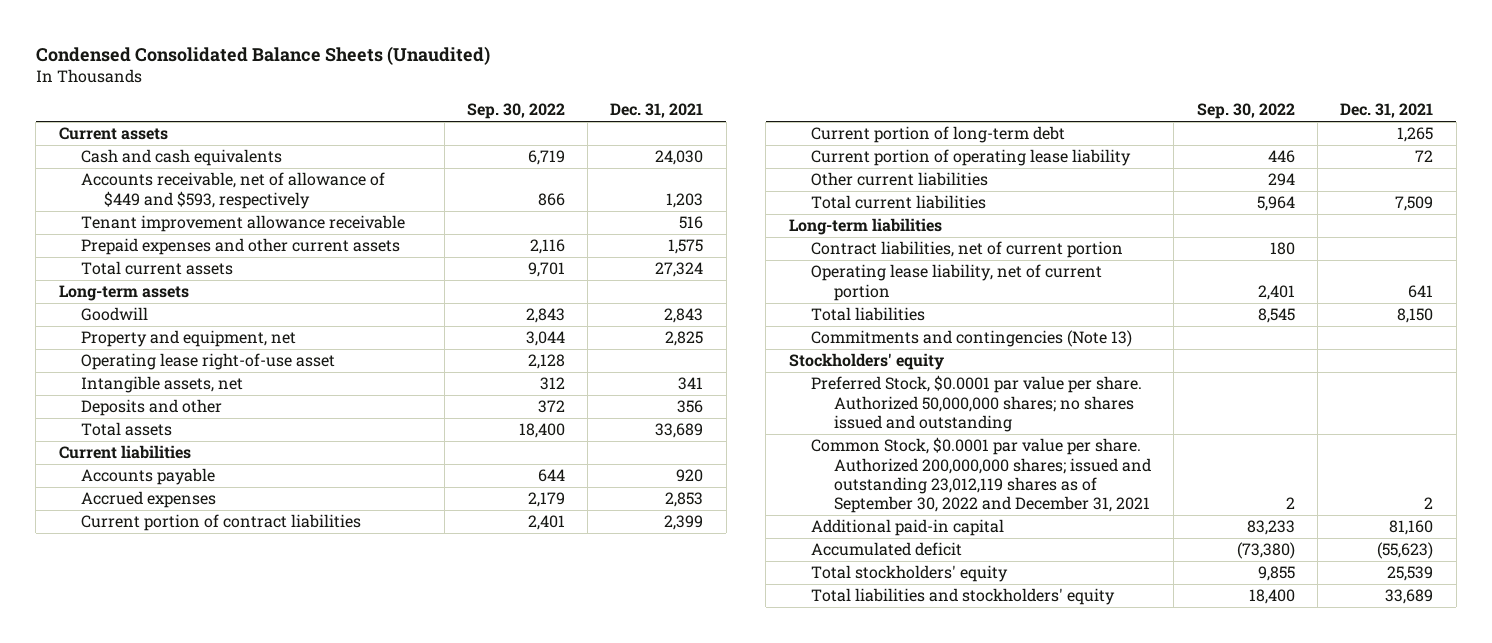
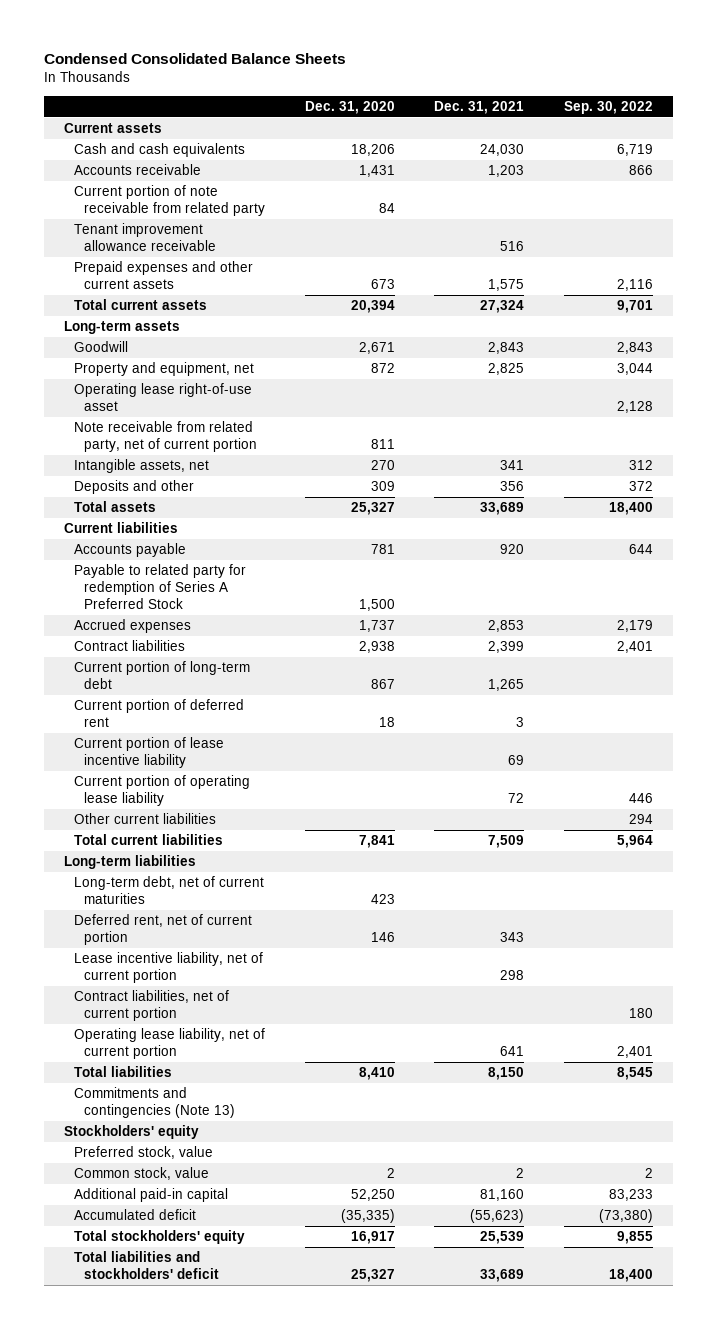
[35,45,490,65] Condensed Consolidated Balance Sheets (Unaudited) -> [43,53,346,65] Condensed Consolidated Balance Sheets
none -> [304,100,395,114] Dec. 31, 2020
[81,172,386,209] Accounts receivable, net of allowance of $449 and $593, respectively -> [73,164,201,176] Accounts receivable
none -> [73,185,266,216] Current portion of note receivable from related party
none -> [73,421,258,452] Note receivable from related party, net of current portion
none -> [73,564,246,609] Payable to related party for redemption of Series A Preferred Stock
[81,514,362,532] Current portion of contract liabilities -> [73,640,185,652] Contract liabilities
none -> [73,699,244,727] Current portion of deferred rent
none -> [73,737,224,768] Current portion of lease incentive liability
none -> [73,876,264,904] Long-term debt, net of current maturities
none -> [73,914,252,945] Deferred rent, net of current portion
none -> [73,952,263,983] Lease incentive liability, net of current portion
[811,375,1143,432] Preferred Stock, $0.0001 par value per share. Authorized 50,000,000 shares; no shares issued and outstanding -> [73,1146,213,1160] Preferred stock, value
[811,437,1152,513] Common Stock, $0.0001 par value per share. Authorized 200,000,000 shares; issued and outstanding 23,012,119 shares as of September 30, 2022 and December 31, 2021 -> [73,1167,209,1181] Common stock, value
[811,588,1116,606] Total liabilities and stockholders' equity -> [73,1251,220,1279] Total liabilities and stockholders' deficit

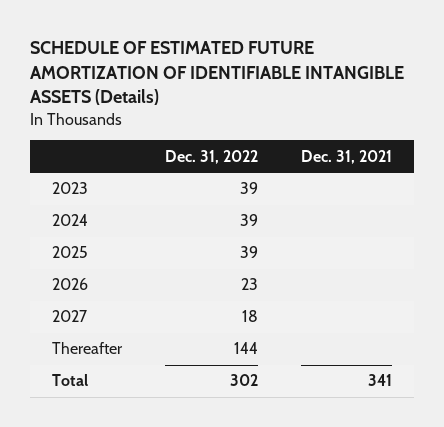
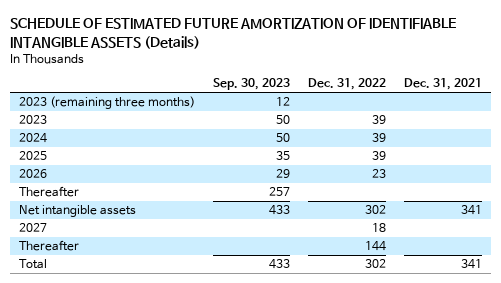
none -> [212,78,290,91] Sep. 30, 2023
none -> [18,96,195,110] 2023 (remaining three months)
none -> [18,186,79,198] Thereafter
none -> [18,205,136,218] Net intangible assets

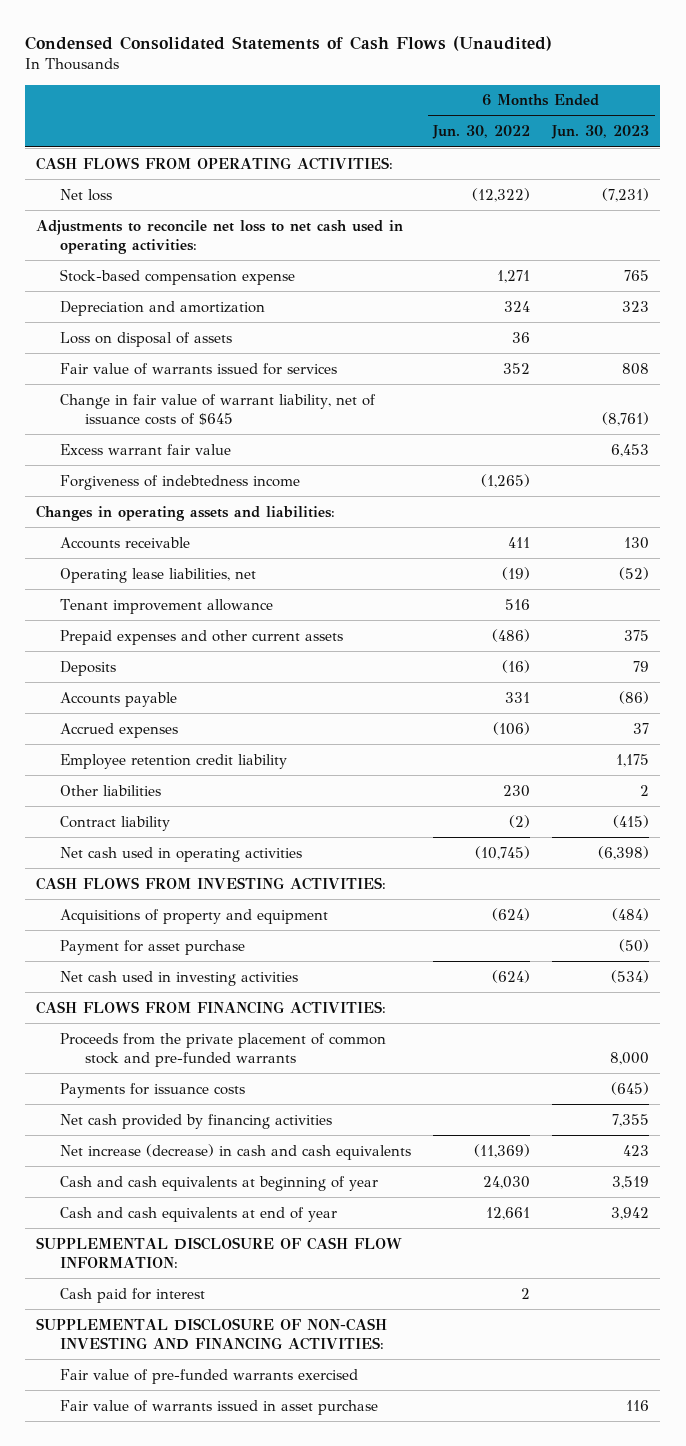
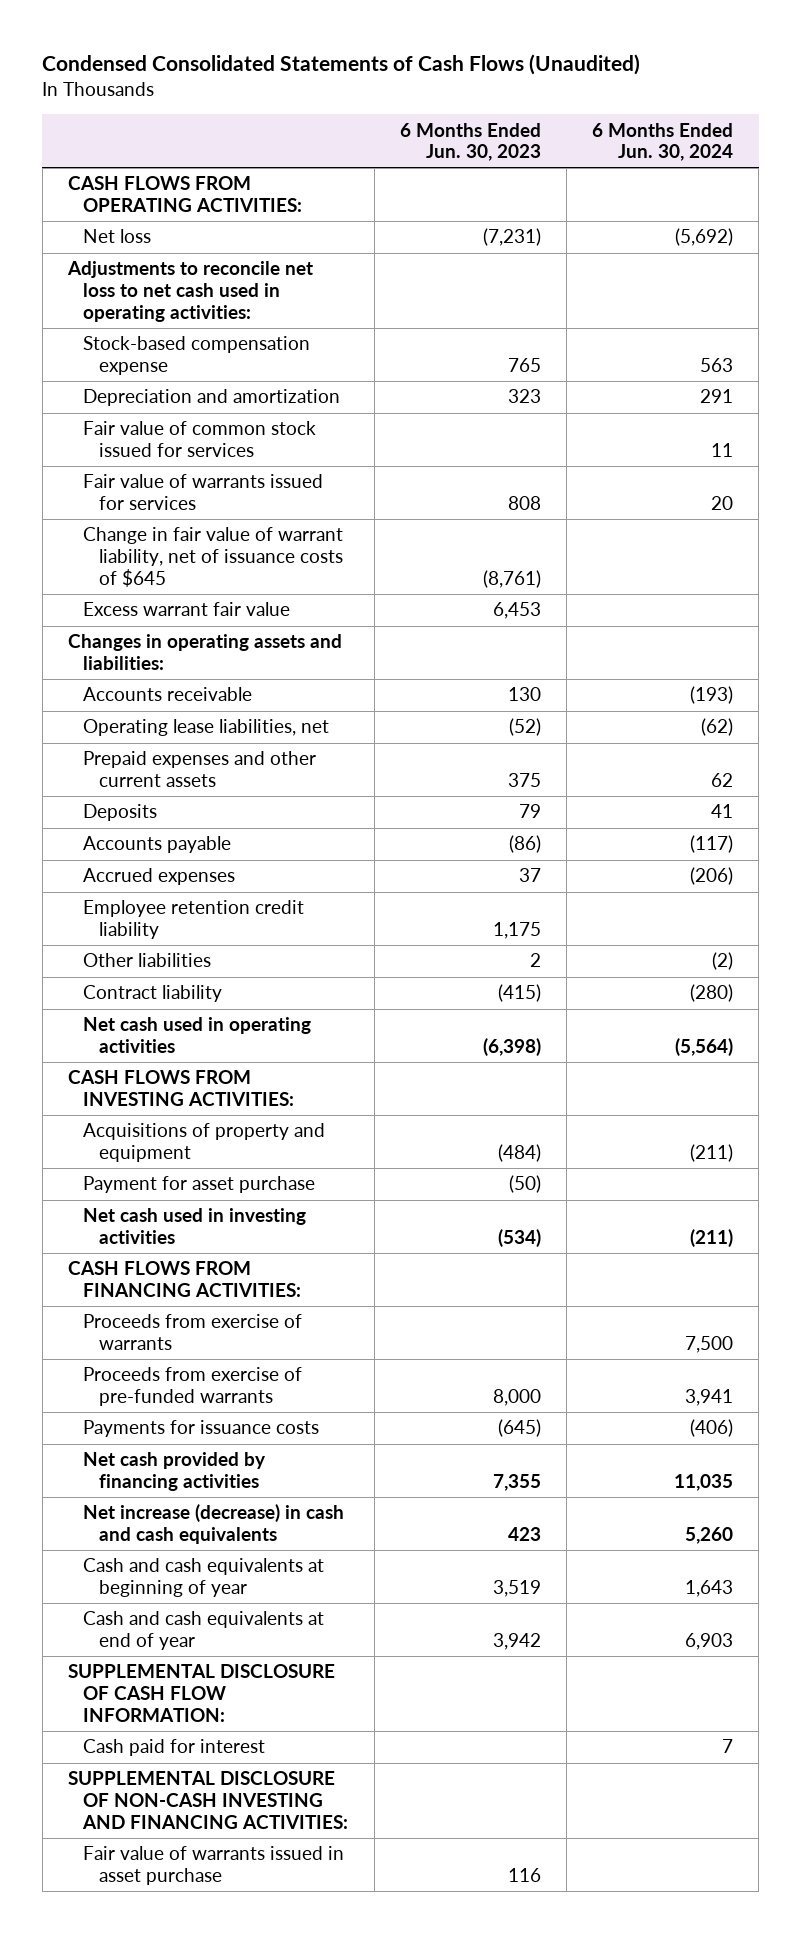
[432,125,531,140] Jun. 30, 2022 -> none
none -> [592,122,734,162] 6 Months Ended Jun. 30, 2024
[60,331,233,347] Loss on disposal of assets -> none
none -> [83,421,317,458] Fair value of common stock issued for services
[60,474,301,490] Forgiveness of indebtedness income -> none
[60,598,274,614] Tenant improvement allowance -> none
[60,1032,387,1067] Proceeds from the private placement of common stock and pre-funded warrants -> none
none -> [83,1314,303,1351] Proceeds from exercise of warrants
none -> [83,1367,303,1407] Proceeds from exercise of pre-funded warrants
[60,1368,359,1384] Fair value of pre-funded warrants exercised -> none

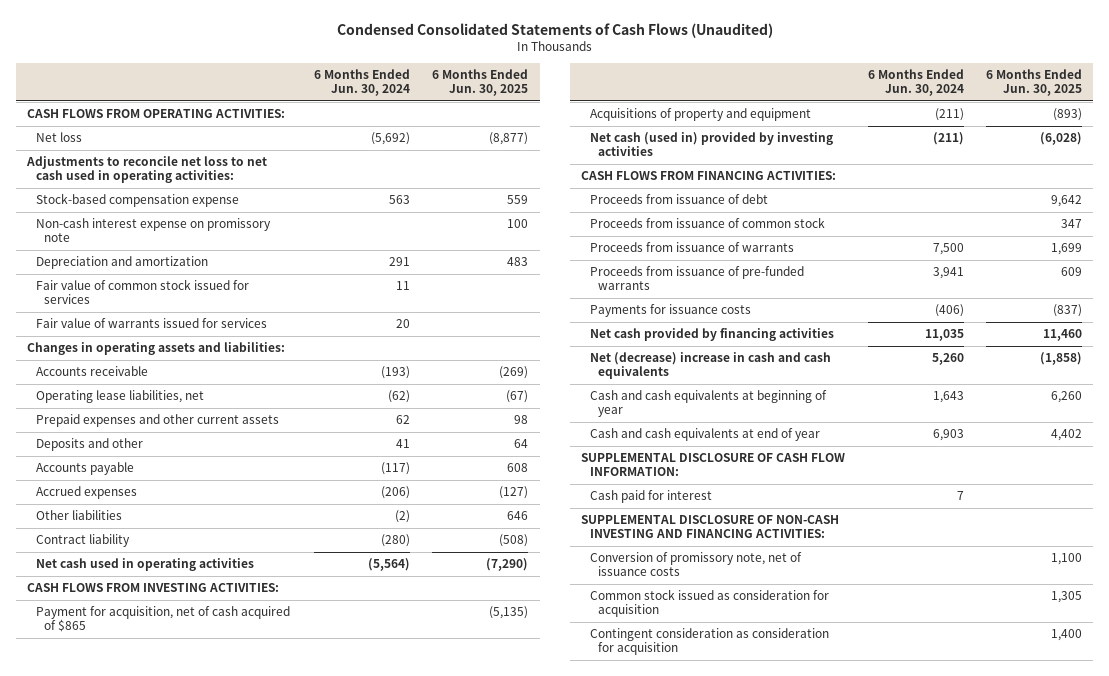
[399,122,541,162] 6 Months Ended Jun. 30, 2023 -> none
none -> [432,68,529,97] 6 Months Ended Jun. 30, 2025
none -> [35,218,271,243] Non-cash interest expense on promissory note
[83,527,344,587] Change in fair value of warrant liability, net of issuance costs of $645 -> none
[83,602,291,617] Excess warrant fair value -> none
[83,804,158,822] Deposits -> [35,438,143,452] Deposits and other
[83,900,305,940] Employee retention credit liability -> none
none -> [35,606,290,633] Payment for acquisition, net of cash acquired of $865
[83,1176,316,1194] Payment for asset purchase -> none
[83,1208,307,1245] Net cash used in investing activities -> [589,132,833,157] Net cash (used in) provided by investing activities
none -> [589,194,768,205] Proceeds from issuance of debt
none -> [589,217,825,229] Proceeds from issuance of common stock
[83,1314,303,1351] Proceeds from exercise of warrants -> [589,242,794,253] Proceeds from issuance of warrants
[83,1367,303,1407] Proceeds from exercise of pre-funded warrants -> [589,266,804,291] Proceeds from issuance of pre-funded warrants
[83,1504,345,1545] Net increase (decrease) in cash and cash equivalents -> [589,352,831,380] Net (decrease) increase in cash and cash equivalents
[83,1846,345,1886] Fair value of warrants issued in asset purchase -> none
none -> [589,552,802,577] Conversion of promissory note, net of issuance costs
none -> [589,589,829,618] Common stock issued as consideration for acquisition
none -> [589,628,829,656] Contingent consideration as consideration for acquisition

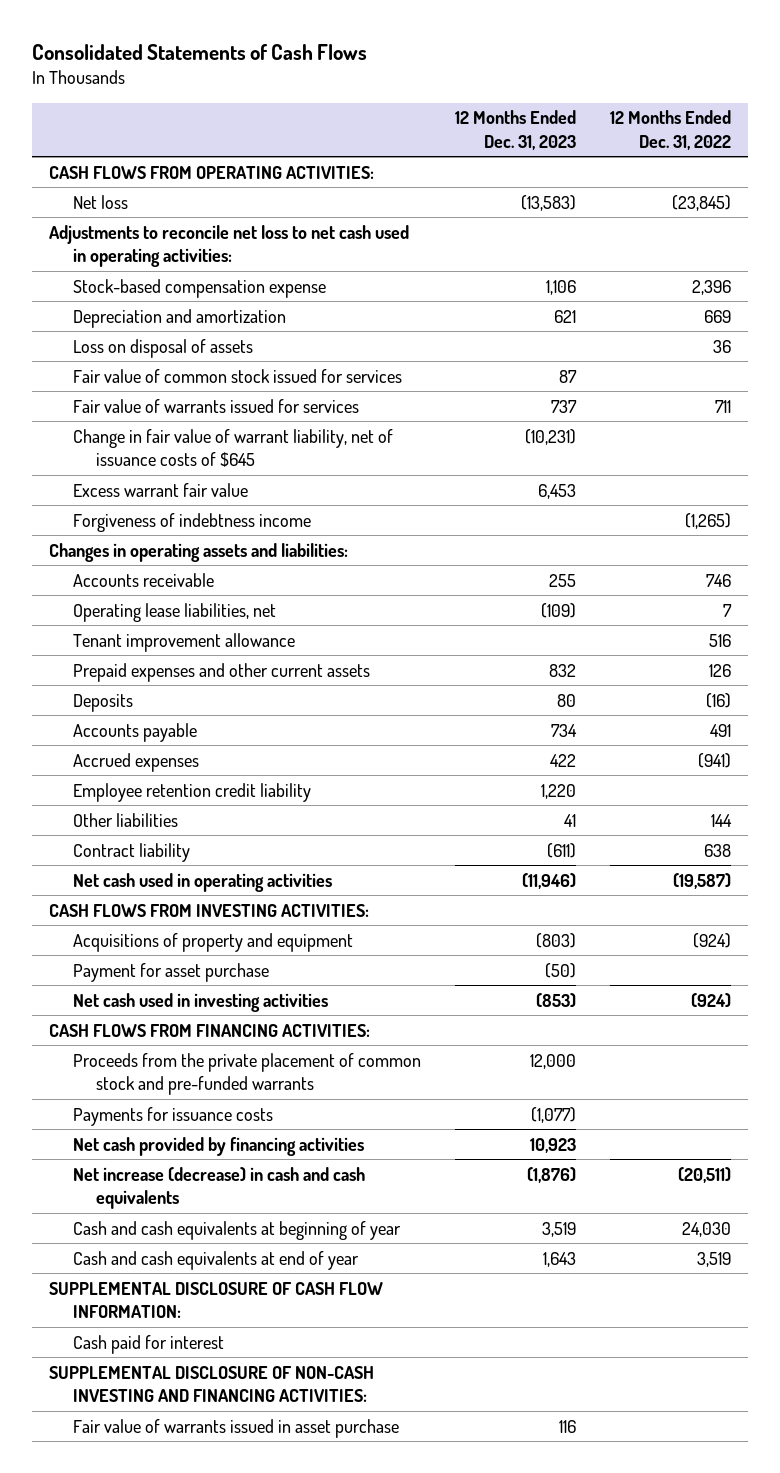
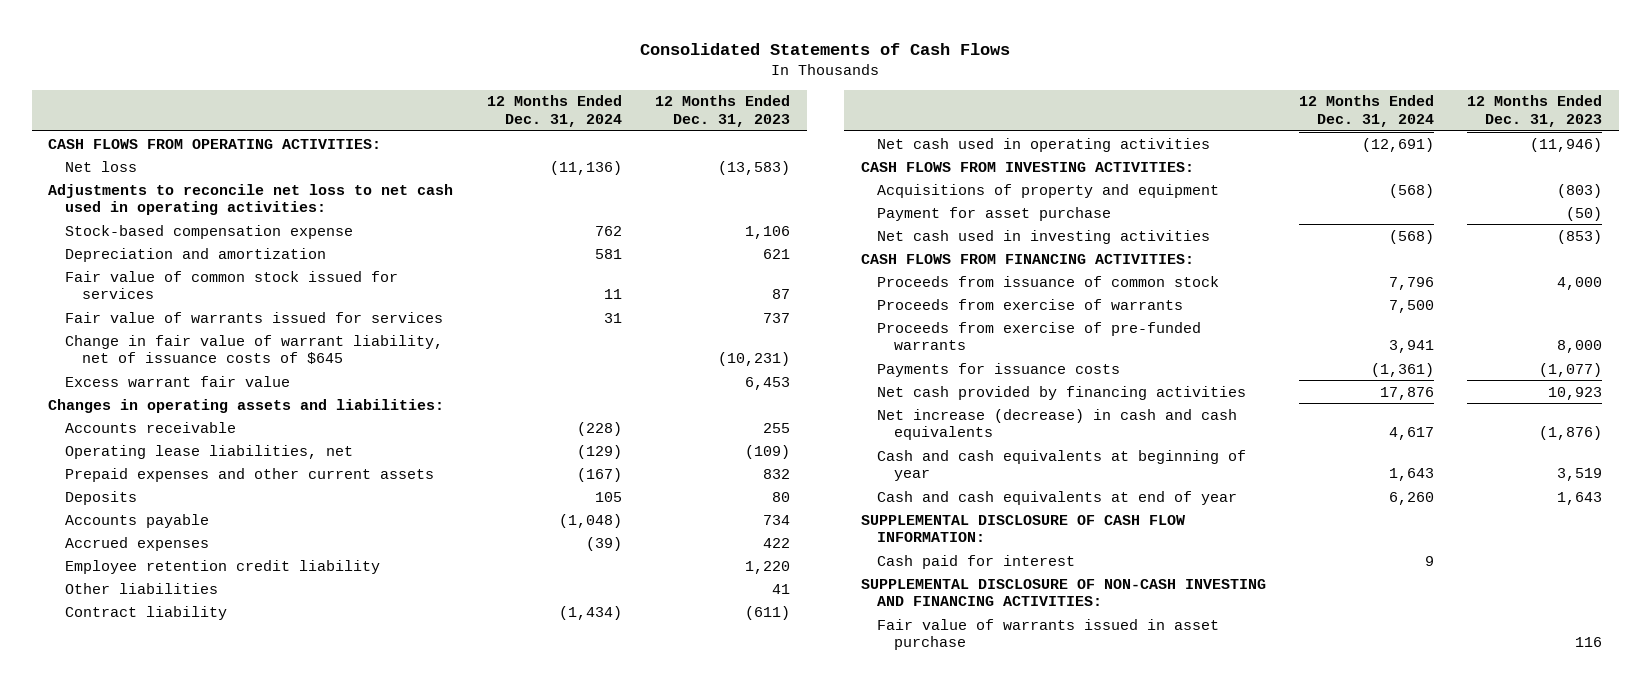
[609,110,731,150] 12 Months Ended Dec. 31, 2022 -> none
none -> [486,95,622,127] 12 Months Ended Dec. 31, 2024
[72,338,253,358] Loss on disposal of assets -> none
[72,512,311,532] Forgiveness of indebtness income -> none
[72,632,295,652] Tenant improvement allowance -> none
[72,1052,421,1096] Proceeds from the private placement of common stock and pre-funded warrants -> none
none -> [877,275,1220,287] Proceeds from issuance of common stock
none -> [877,298,1184,310] Proceeds from exercise of warrants
none -> [877,321,1202,350] Proceeds from exercise of pre-funded warrants

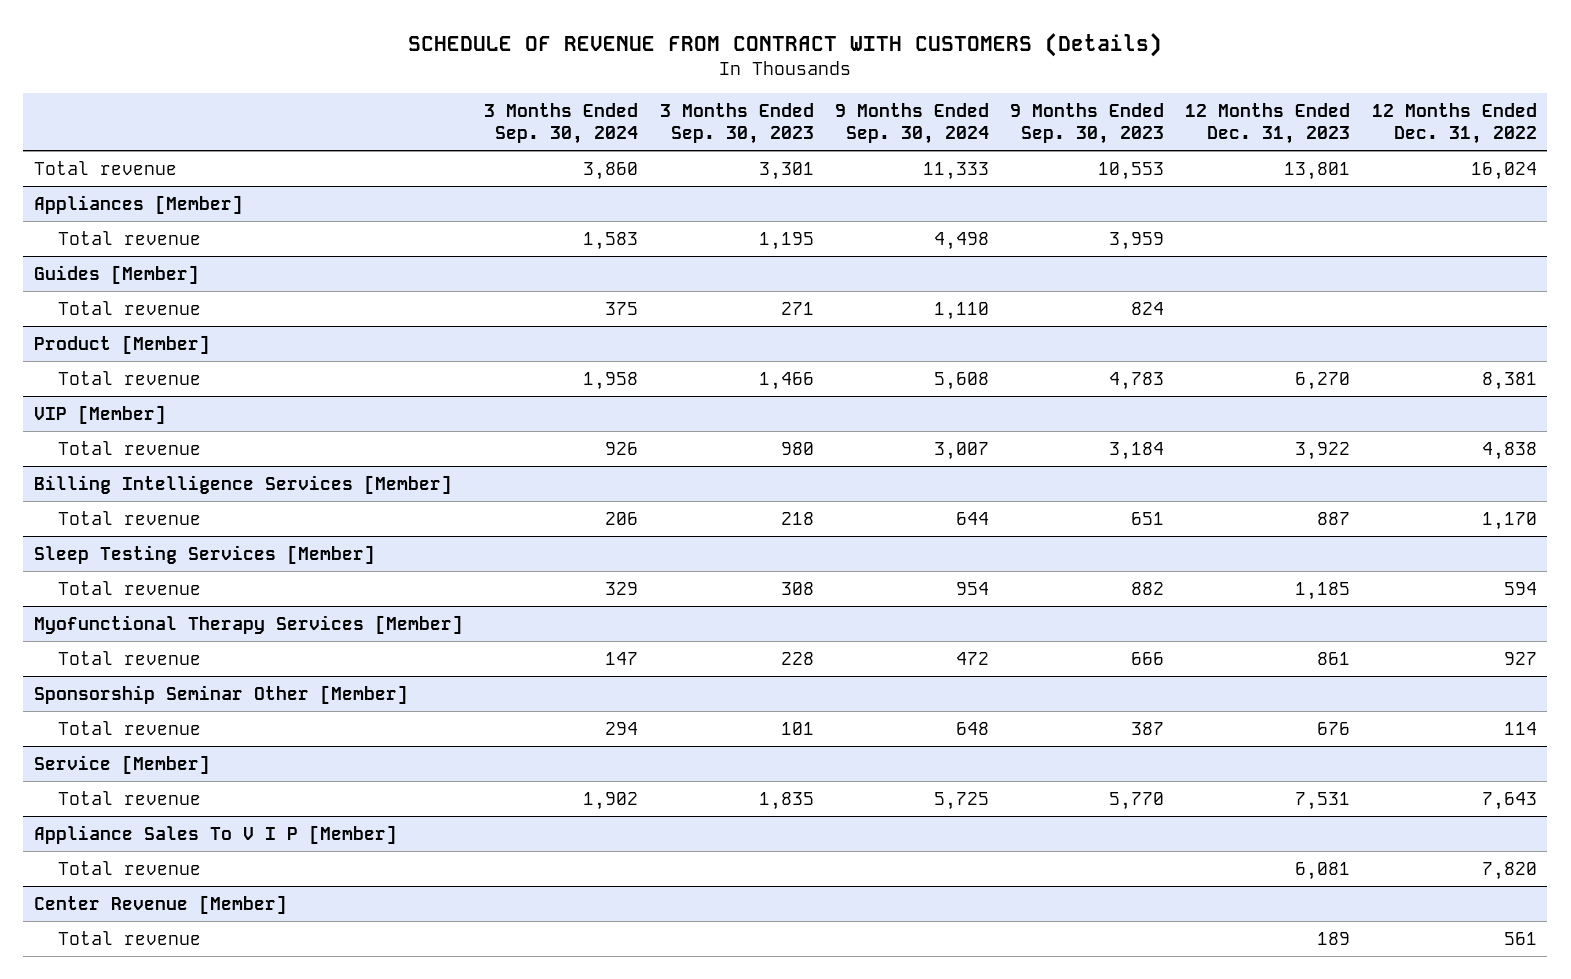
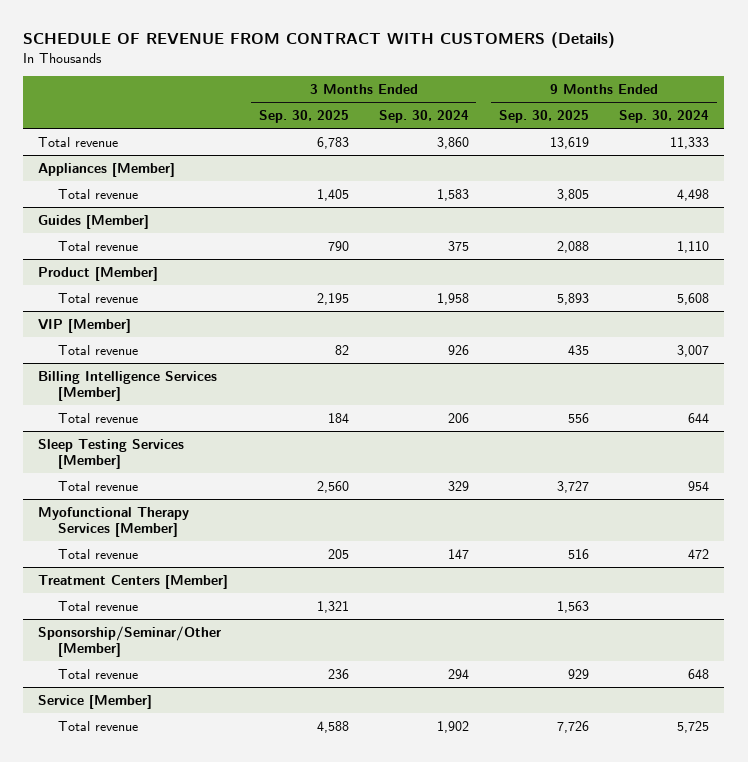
[659,102,814,145] 3 Months Ended Sep. 30, 2023 -> none
[1010,102,1165,145] 9 Months Ended Sep. 30, 2023 -> none
[1185,102,1351,145] 12 Months Ended Dec. 31, 2023 -> none
[1371,102,1537,145] 12 Months Ended Dec. 31, 2022 -> none
none -> [258,110,349,124] Sep. 30, 2025
none -> [499,110,590,124] Sep. 30, 2025
none -> [38,574,229,589] Treatment Centers [Member]
none -> [58,600,139,611] Total revenue
[34,684,409,704] Sponsorship Seminar Other [Member] -> [38,625,222,657] Sponsorship/Seminar/Other [Member]
[34,824,398,844] Appliance Sales To V I P [Member] -> none
[58,860,202,875] Total revenue -> none
[34,894,288,914] Center Revenue [Member] -> none
[58,930,202,945] Total revenue -> none

